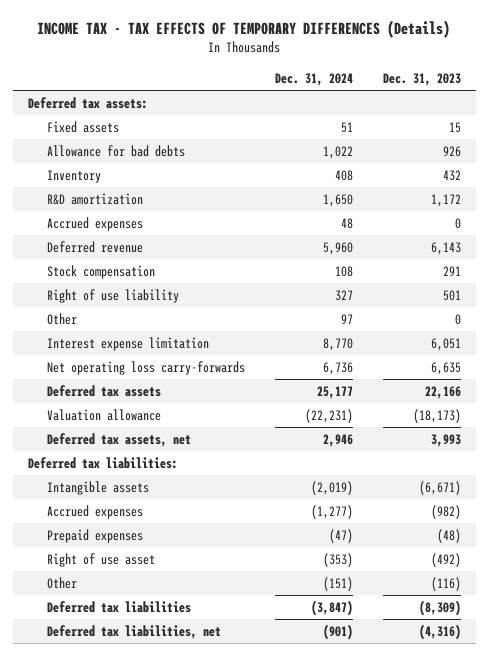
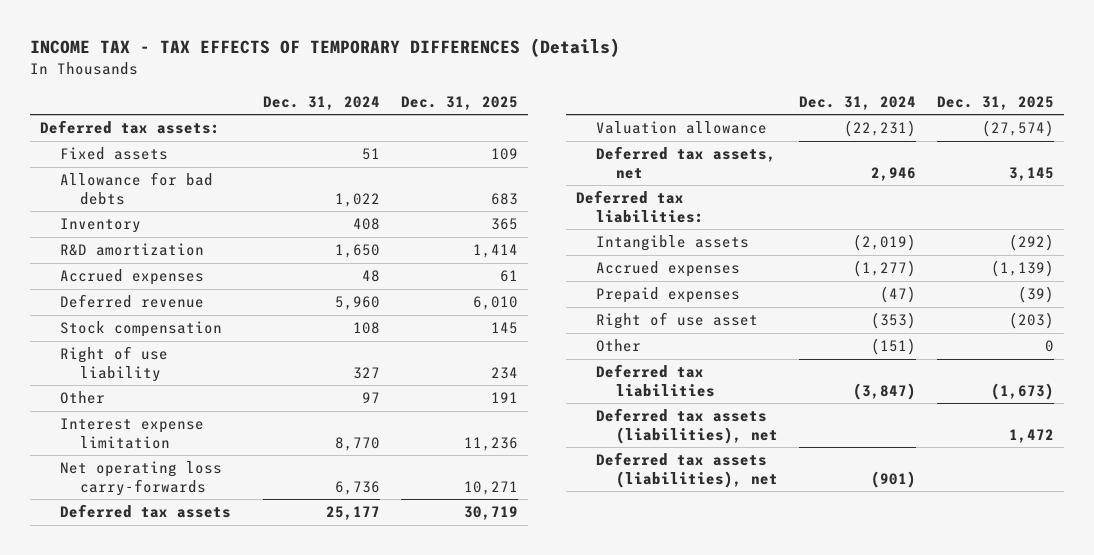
[382,73,461,87] Dec. 31, 2023 -> none
none -> [400,95,518,110] Dec. 31, 2025
none -> [596,408,778,444] Deferred tax assets (liabilities), net
[47,624,222,639] Deferred tax liabilities, net -> [596,452,778,488] Deferred tax assets (liabilities), net

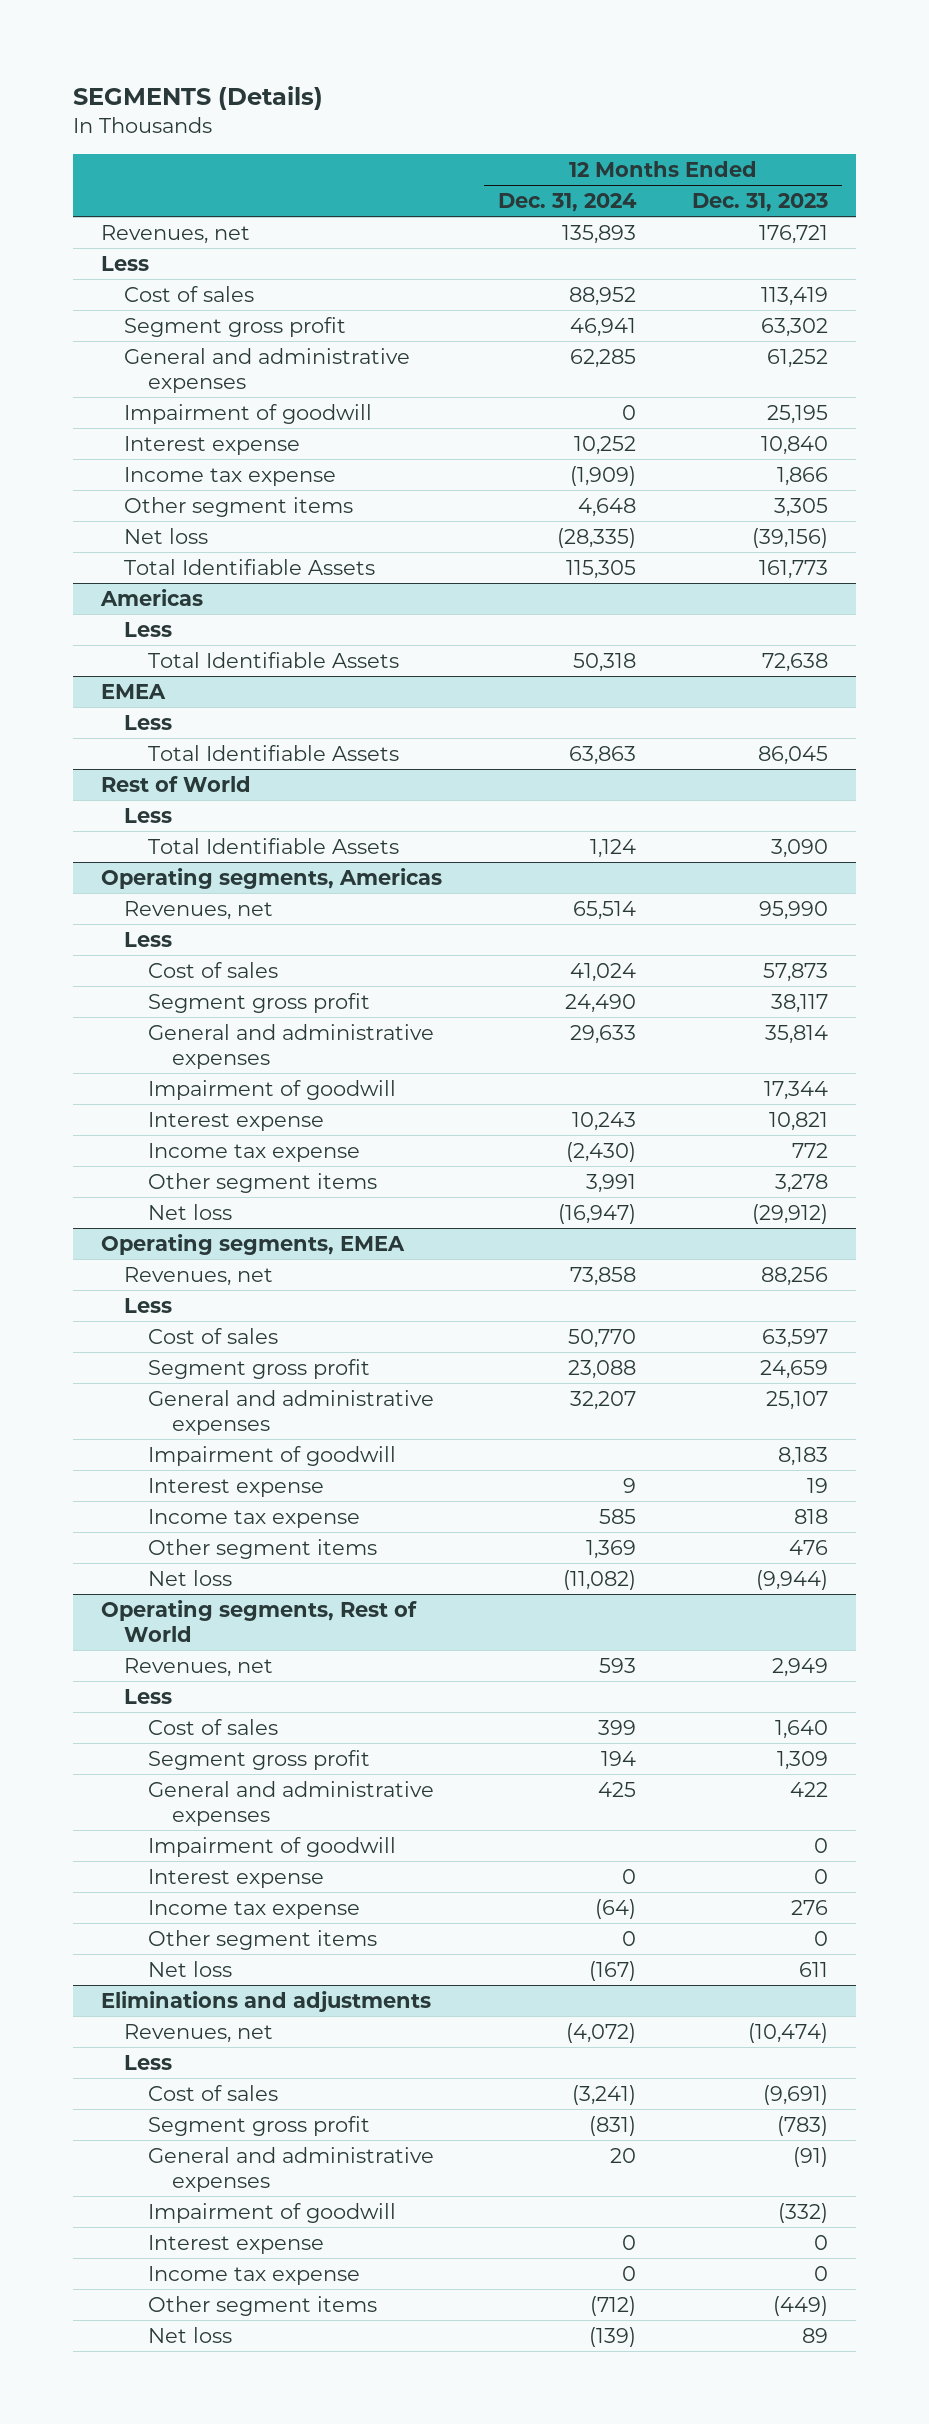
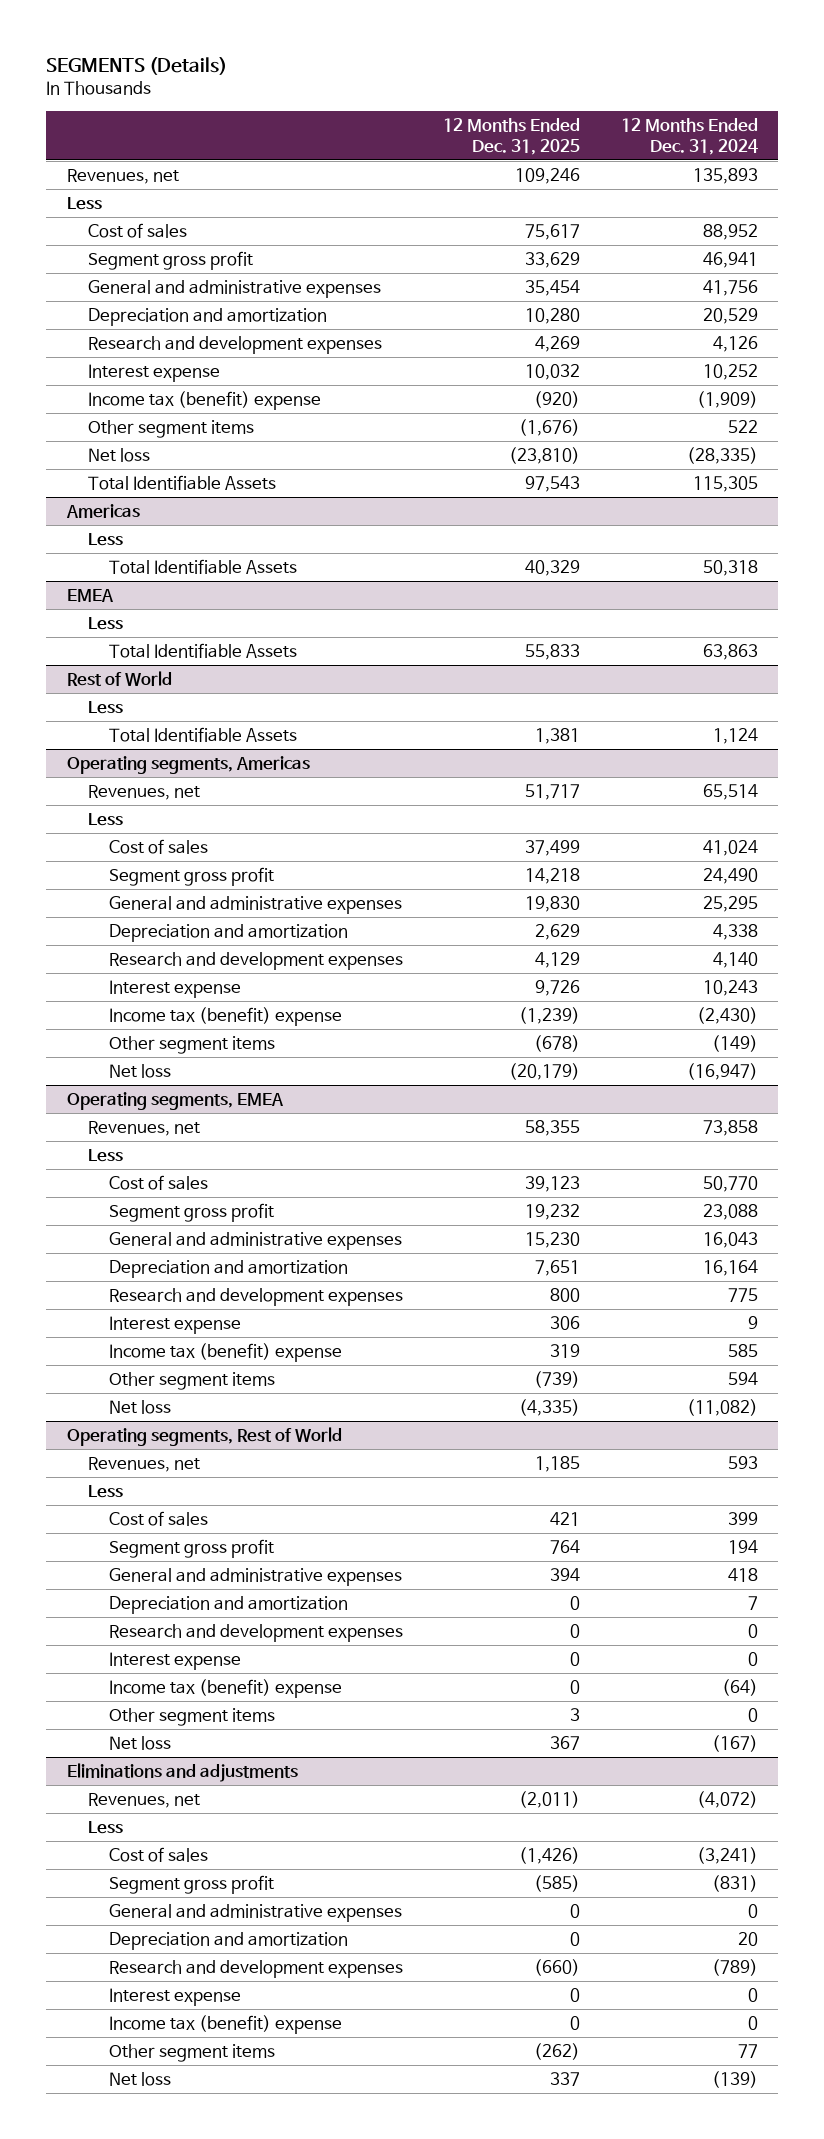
[691,193,828,213] Dec. 31, 2023 -> none
none -> [443,117,581,155] 12 Months Ended Dec. 31, 2025
[124,403,373,424] Impairment of goodwill -> none
[569,348,636,368] 62,285 -> [702,279,758,296] 41,756
none -> [87,307,327,326] Depreciation and amortization
none -> [87,335,382,354] Research and development expenses
[124,466,337,486] Income tax expense -> [87,390,321,410] Income tax (benefit) expense
[577,497,636,517] 4,648 -> [727,419,758,433] 522
[148,1079,397,1100] Impairment of goodwill -> none
[569,1024,636,1044] 29,633 -> [702,895,758,912] 25,295
none -> [109,923,349,942] Depreciation and amortization
none -> [109,951,404,970] Research and development expenses
[148,1142,361,1162] Income tax expense -> [109,1006,343,1026] Income tax (benefit) expense
[585,1173,636,1193] 3,991 -> [711,1034,758,1052] (149)
[148,1445,397,1466] Impairment of goodwill -> none
[569,1390,636,1410] 32,207 -> [702,1231,758,1248] 16,043
none -> [109,1259,349,1278] Depreciation and amortization
none -> [109,1287,404,1306] Research and development expenses
[148,1508,361,1528] Income tax expense -> [109,1342,343,1362] Income tax (benefit) expense
[585,1539,636,1559] 1,369 -> [727,1371,758,1385] 594
[148,1836,397,1857] Impairment of goodwill -> none
[597,1781,636,1797] 425 -> [727,1567,758,1582] 418
none -> [109,1595,349,1614] Depreciation and amortization
none -> [109,1623,404,1642] Research and development expenses
[148,1899,361,1919] Income tax expense -> [109,1678,343,1698] Income tax (benefit) expense
[148,2202,397,2223] Impairment of goodwill -> none
[609,2147,636,2163] 20 -> [747,1903,758,1918] 0
none -> [109,1931,349,1950] Depreciation and amortization
none -> [109,1959,404,1978] Research and development expenses
[148,2265,361,2285] Income tax expense -> [109,2014,343,2034] Income tax (benefit) expense
[589,2295,636,2316] (712) -> [737,2043,758,2058] 77

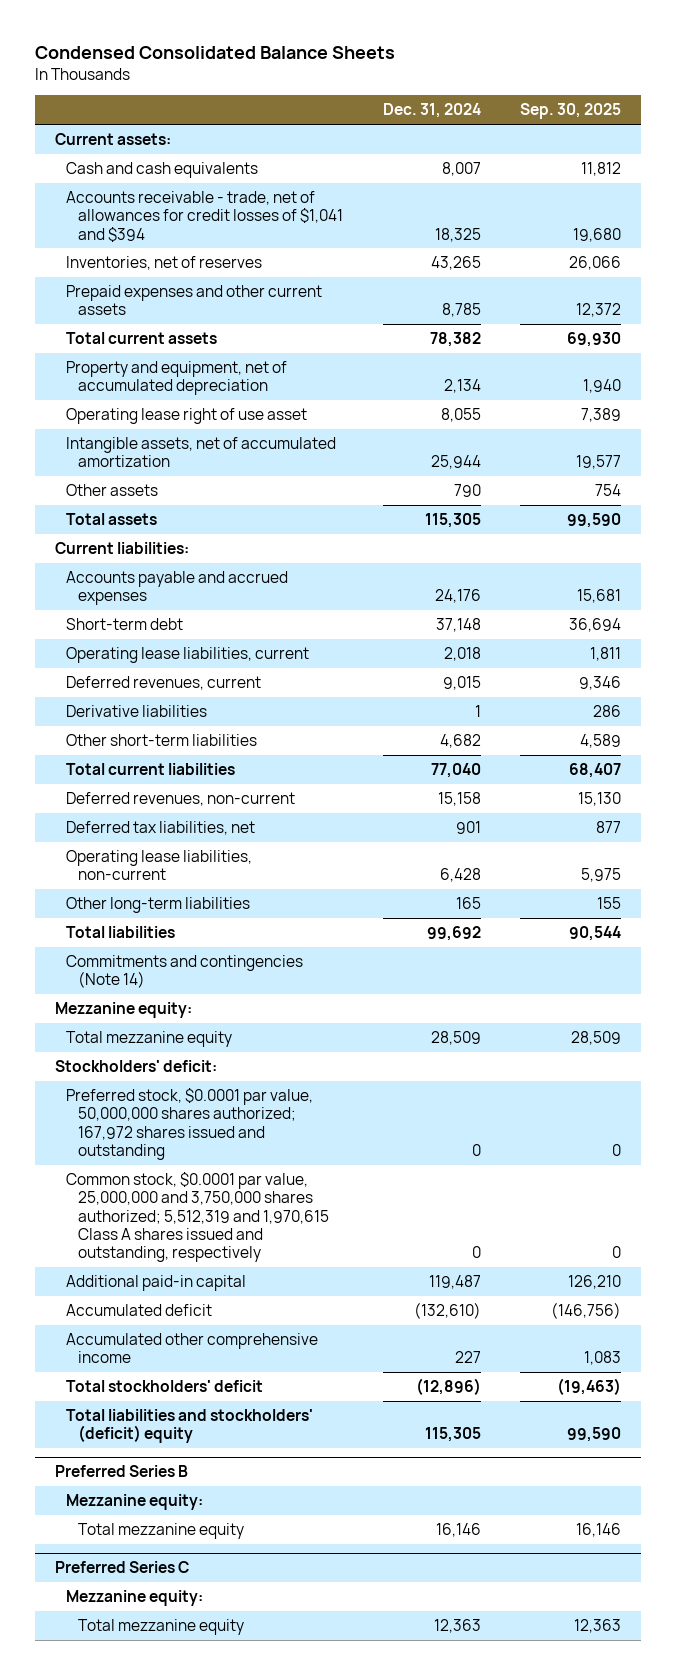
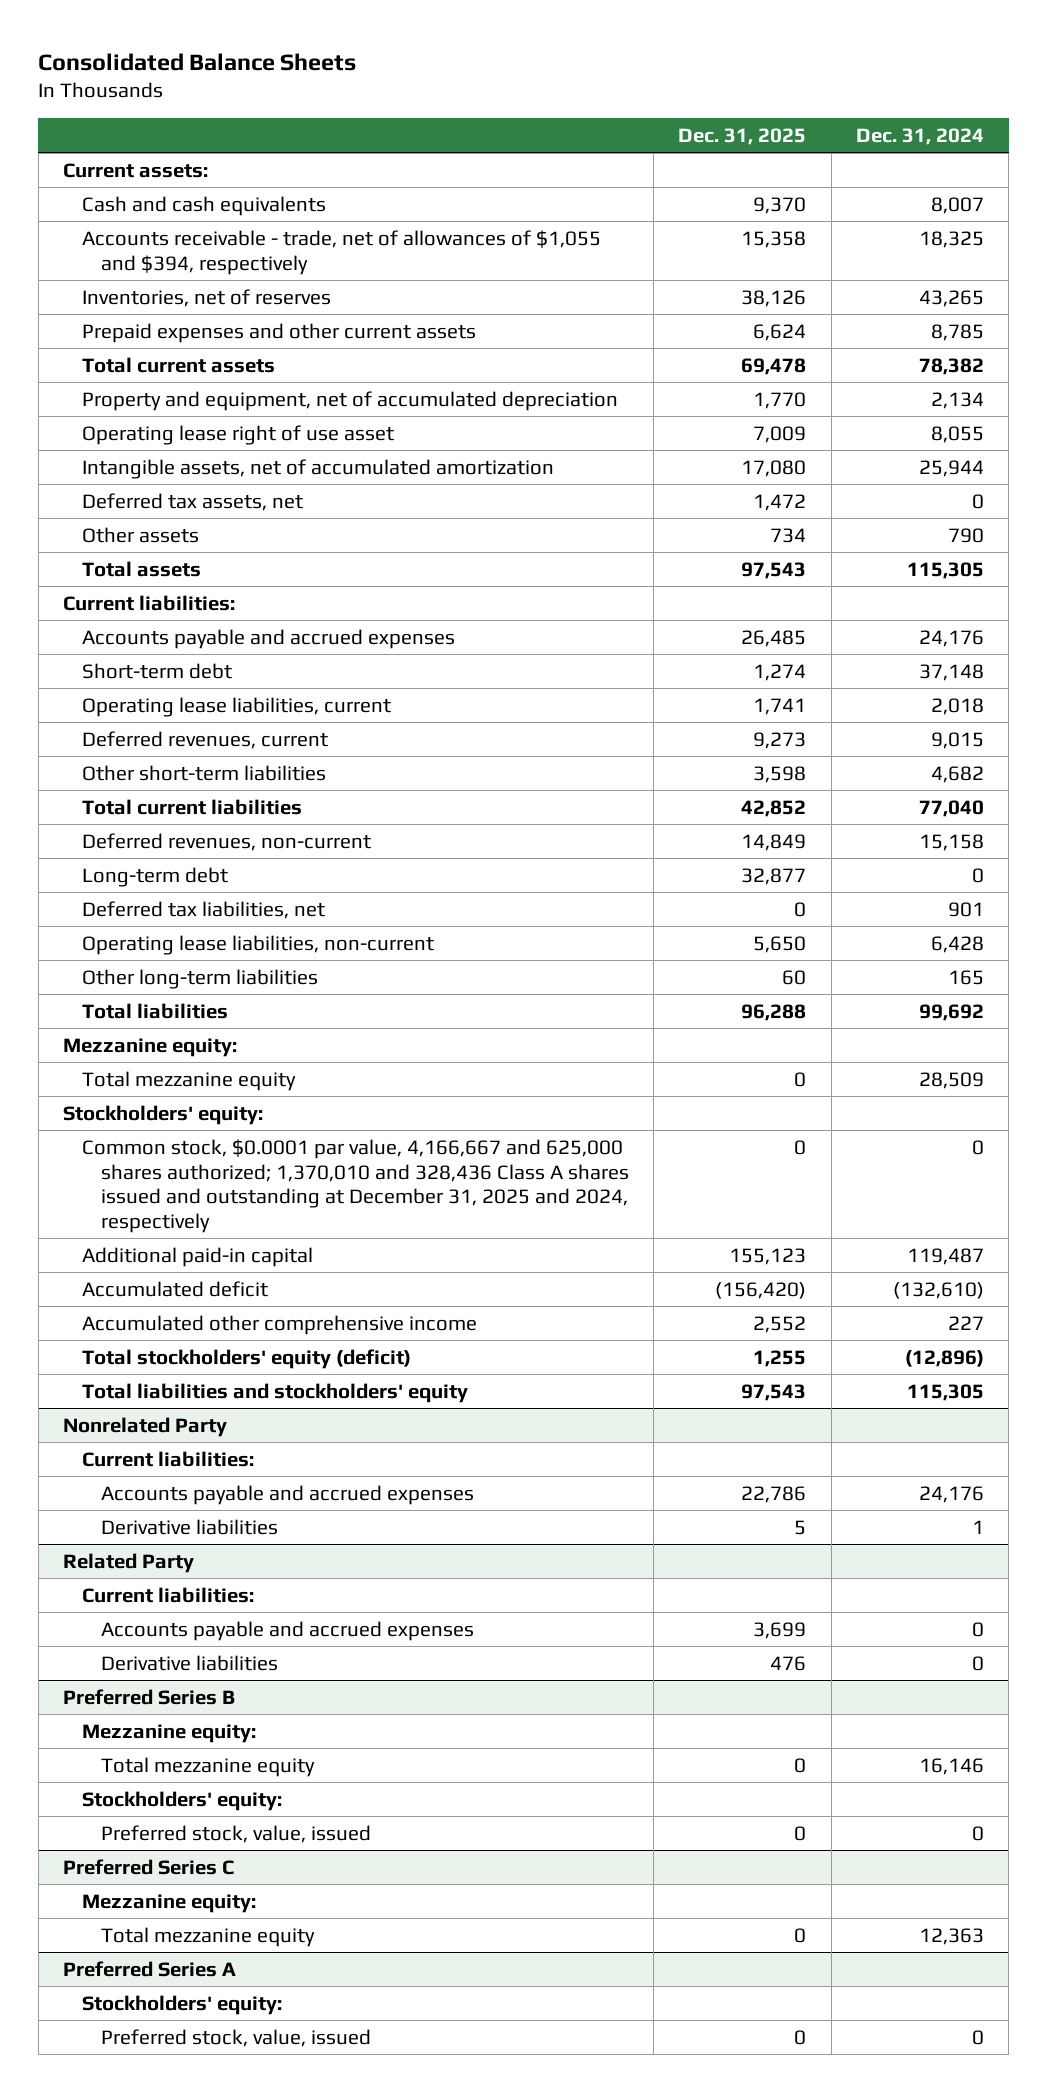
[35,46,396,60] Condensed Consolidated Balance Sheets -> [38,52,357,71] Consolidated Balance Sheets
[520,103,622,120] Sep. 30, 2025 -> none
none -> [678,127,807,145] Dec. 31, 2025
[66,191,343,242] Accounts receivable - trade, net of allowances for credit losses of $1,041 and $394 -> [82,229,602,275] Accounts receivable - trade, net of allowances of $1,055 and $394, respectively
none -> [82,492,304,511] Deferred tax assets, net
[66,705,208,718] Derivative liabilities -> none
none -> [82,866,229,887] Long-term debt
[66,955,304,989] Commitments and contingencies (Note 14) -> none
[66,1088,314,1161] Preferred stock, $0.0001 par value, 50,000,000 shares authorized; 167,972 shares issued and outstanding -> none
[54,1060,217,1073] Stockholders' deficit: -> [63,1104,264,1125] Stockholders' equity:
[66,1172,329,1263] Common stock, $0.0001 par value, 25,000,000 and 3,750,000 shares authorized; 5,512,319 and 1,970,615 Class A shares issued and outstanding, respectively -> [82,1138,629,1233] Common stock, $0.0001 par value, 4,166,667 and 625,000 shares authorized; 1,370,010 and 328,436 Class A shares issued and outstanding at December 31, 2025 and 2024, respectively
[66,1380,264,1393] Total stockholders' deficit -> [82,1348,412,1369] Total stockholders' equity (deficit)
[66,1409,314,1444] Total liabilities and stockholders' (deficit) equity -> [82,1382,469,1403] Total liabilities and stockholders' equity
none -> [63,1416,228,1437] Nonrelated Party
none -> [82,1450,255,1467] Current liabilities:
none -> [100,1484,474,1505] Accounts payable and accrued expenses
none -> [100,1518,278,1535] Derivative liabilities
none -> [63,1552,195,1573] Related Party
none -> [82,1586,255,1603] Current liabilities:
none -> [100,1620,474,1641] Accounts payable and accrued expenses
none -> [100,1654,278,1671] Derivative liabilities
none -> [82,1790,283,1811] Stockholders' equity:
none -> [100,1824,371,1843] Preferred stock, value, issued
none -> [63,1960,237,1977] Preferred Series A
none -> [82,1994,283,2015] Stockholders' equity:
none -> [100,2028,371,2047] Preferred stock, value, issued

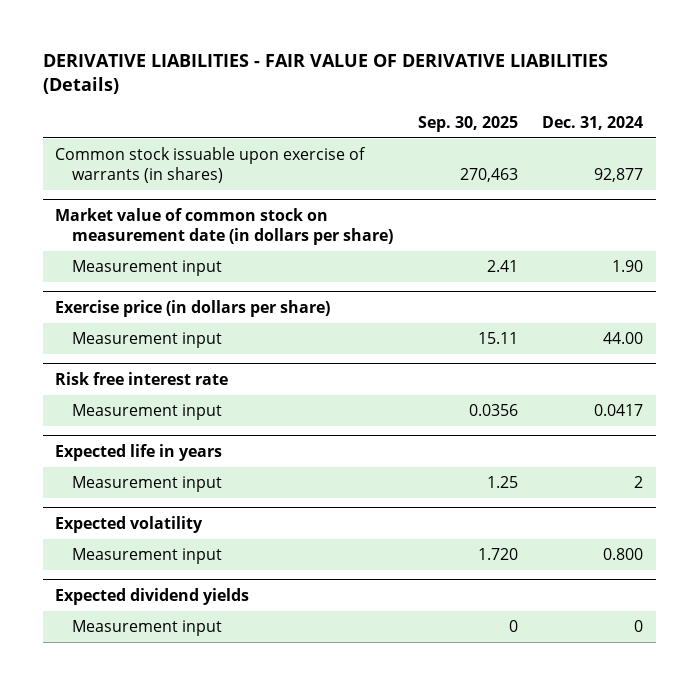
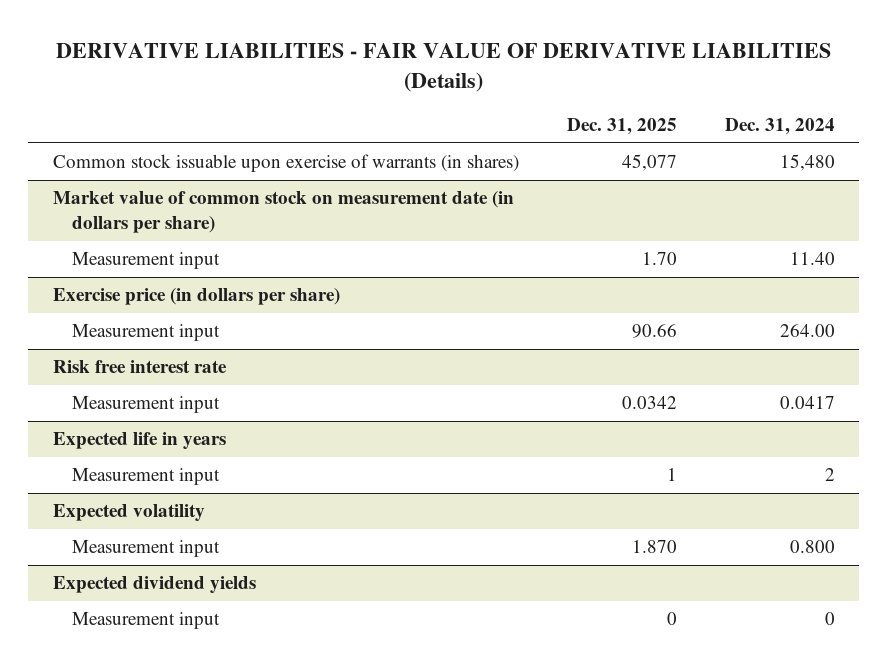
[417,115,518,132] Sep. 30, 2025 -> none
none -> [566,118,677,136] Dec. 31, 2025
[594,167,644,182] 92,877 -> [780,154,836,172] 15,480
[612,260,644,273] 1.90 -> [790,252,836,266] 11.40
[603,332,644,345] 44.00 -> [780,324,836,338] 264.00

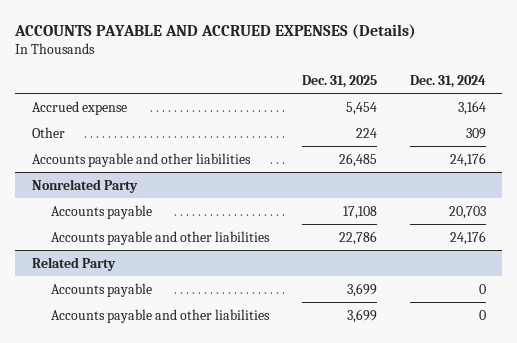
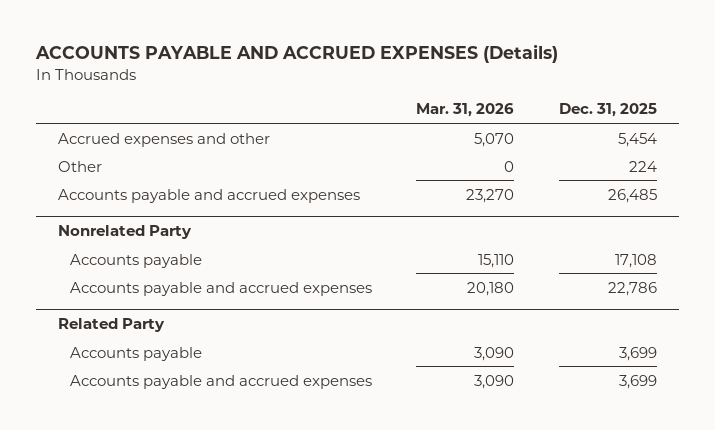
[409,74,486,88] Dec. 31, 2024 -> none
none -> [416,103,515,118] Mar. 31, 2026
[31,100,127,115] Accrued expense -> [57,132,270,147] Accrued expenses and other
[31,152,251,167] Accounts payable and other liabilities -> [57,188,360,203] Accounts payable and accrued expenses
[50,230,270,245] Accounts payable and other liabilities -> [69,281,372,296] Accounts payable and accrued expenses
[50,308,270,323] Accounts payable and other liabilities -> [69,374,372,389] Accounts payable and accrued expenses

